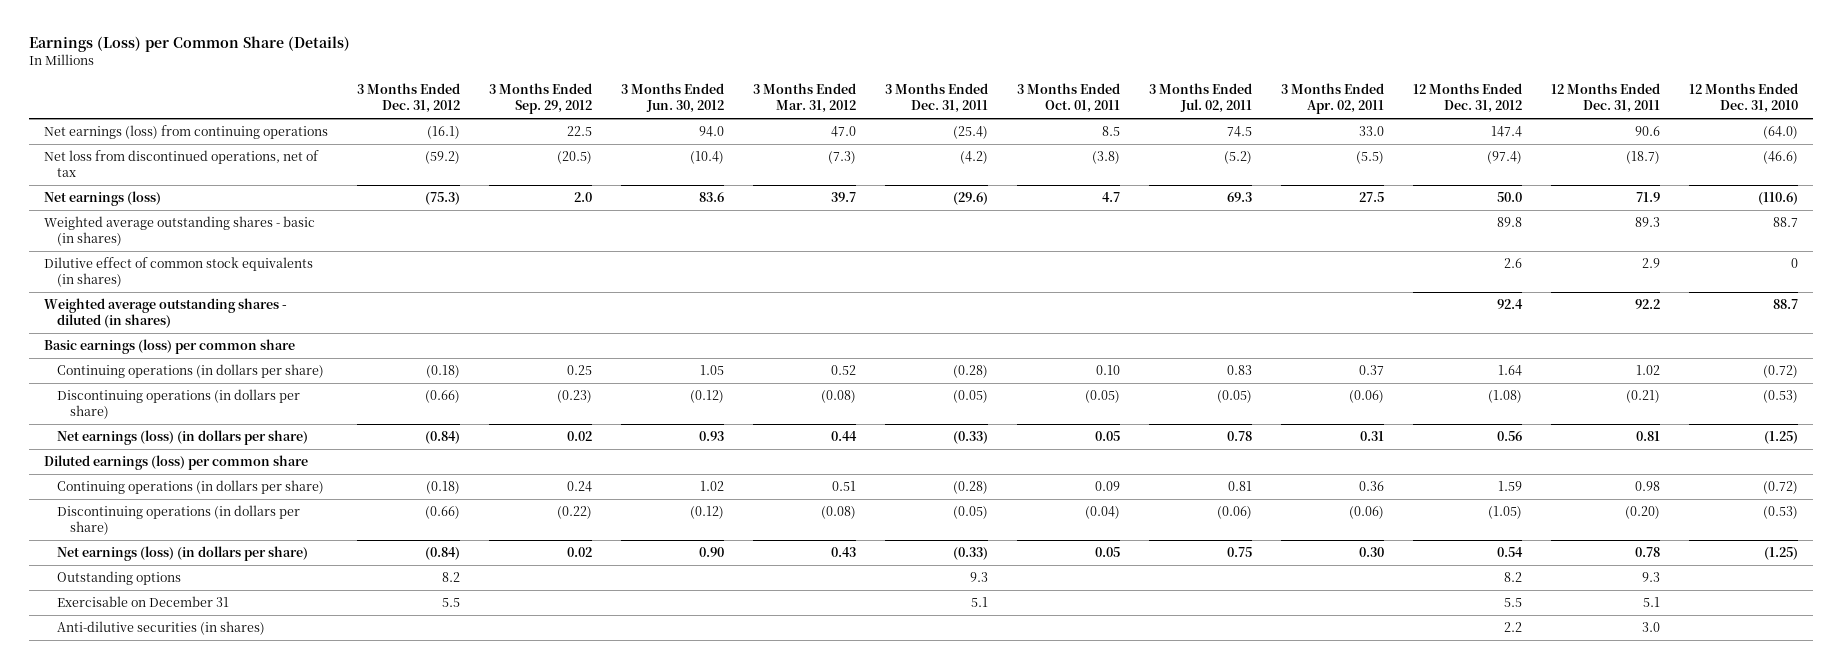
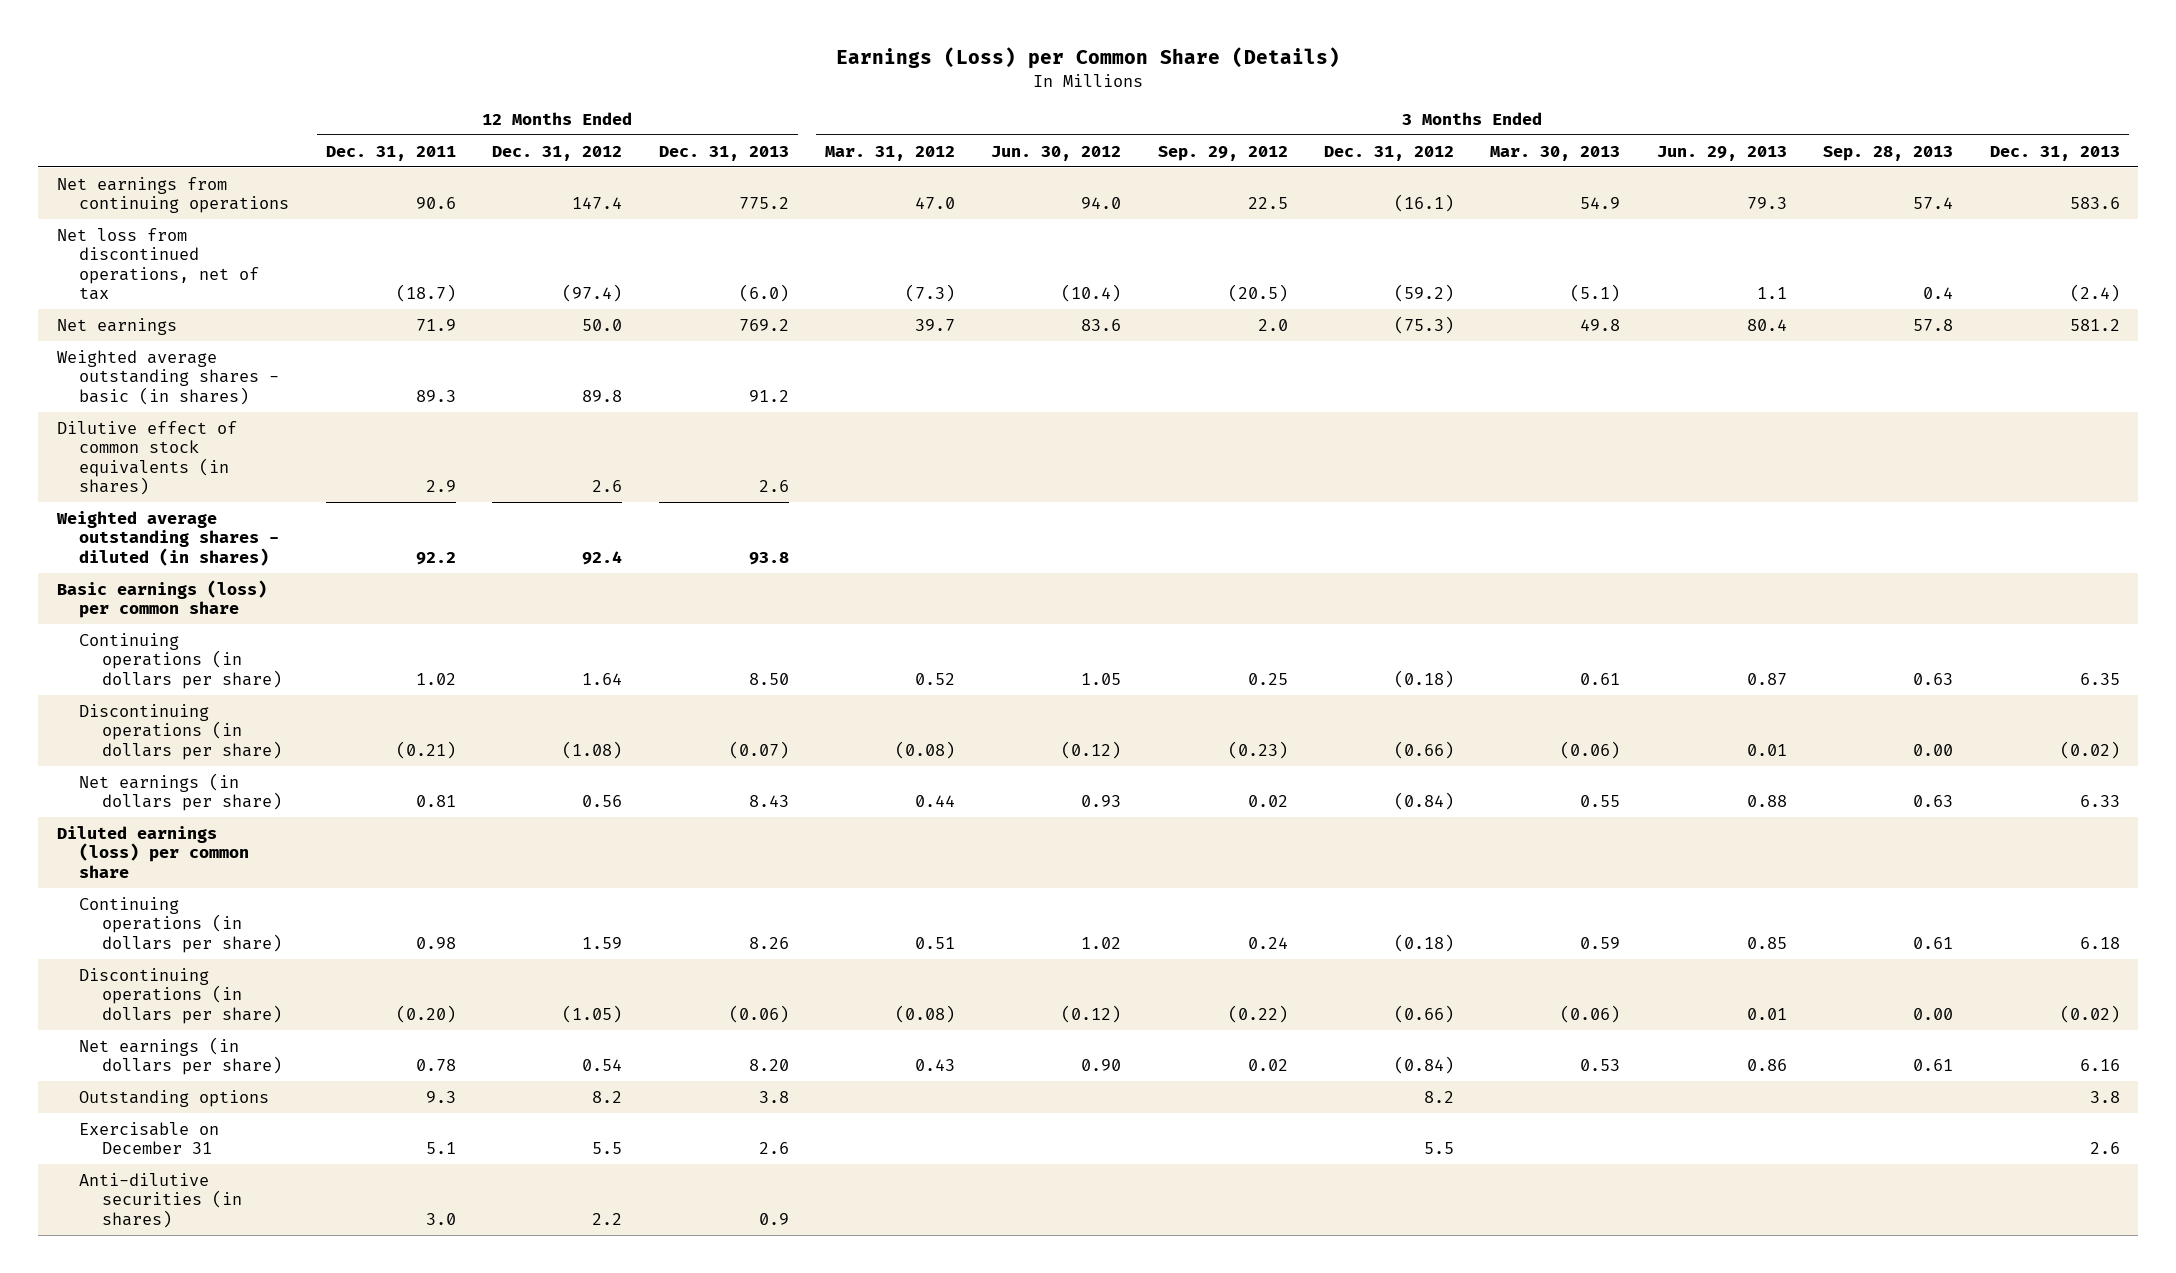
[884,83,988,113] 3 Months Ended Dec. 31, 2011 -> none
[1016,83,1120,113] 3 Months Ended Oct. 01, 2011 -> none
[1148,83,1252,113] 3 Months Ended Jul. 02, 2011 -> none
[1280,83,1384,114] 3 Months Ended Apr. 02, 2011 -> none
[1689,83,1799,113] 12 Months Ended Dec. 31, 2010 -> none
none -> [658,145,789,161] Dec. 31, 2013
none -> [1490,145,1621,161] Mar. 30, 2013
none -> [1656,145,1787,161] Jun. 29, 2013
none -> [1823,145,1954,161] Sep. 28, 2013
none -> [1989,145,2120,161] Dec. 31, 2013
[43,125,328,140] Net earnings (loss) from continuing operations -> [56,176,290,214] Net earnings from continuing operations
[43,191,161,207] Net earnings (loss) -> [56,317,177,335] Net earnings
[56,430,308,446] Net earnings (loss) (in dollars per share) -> [79,772,283,812] Net earnings (in dollars per share)
[56,546,308,562] Net earnings (loss) (in dollars per share) -> [79,1036,283,1076] Net earnings (in dollars per share)

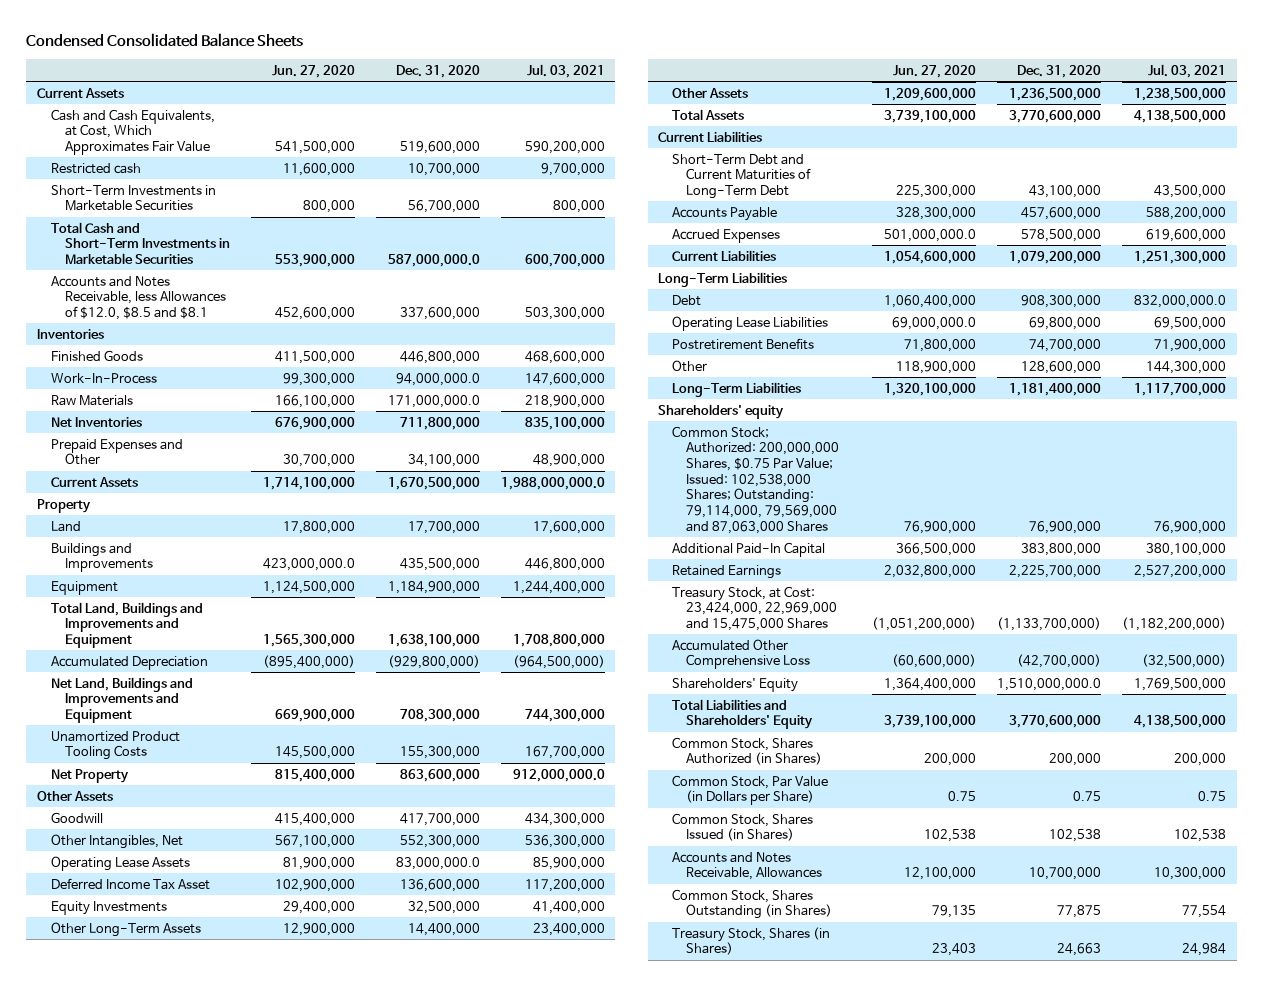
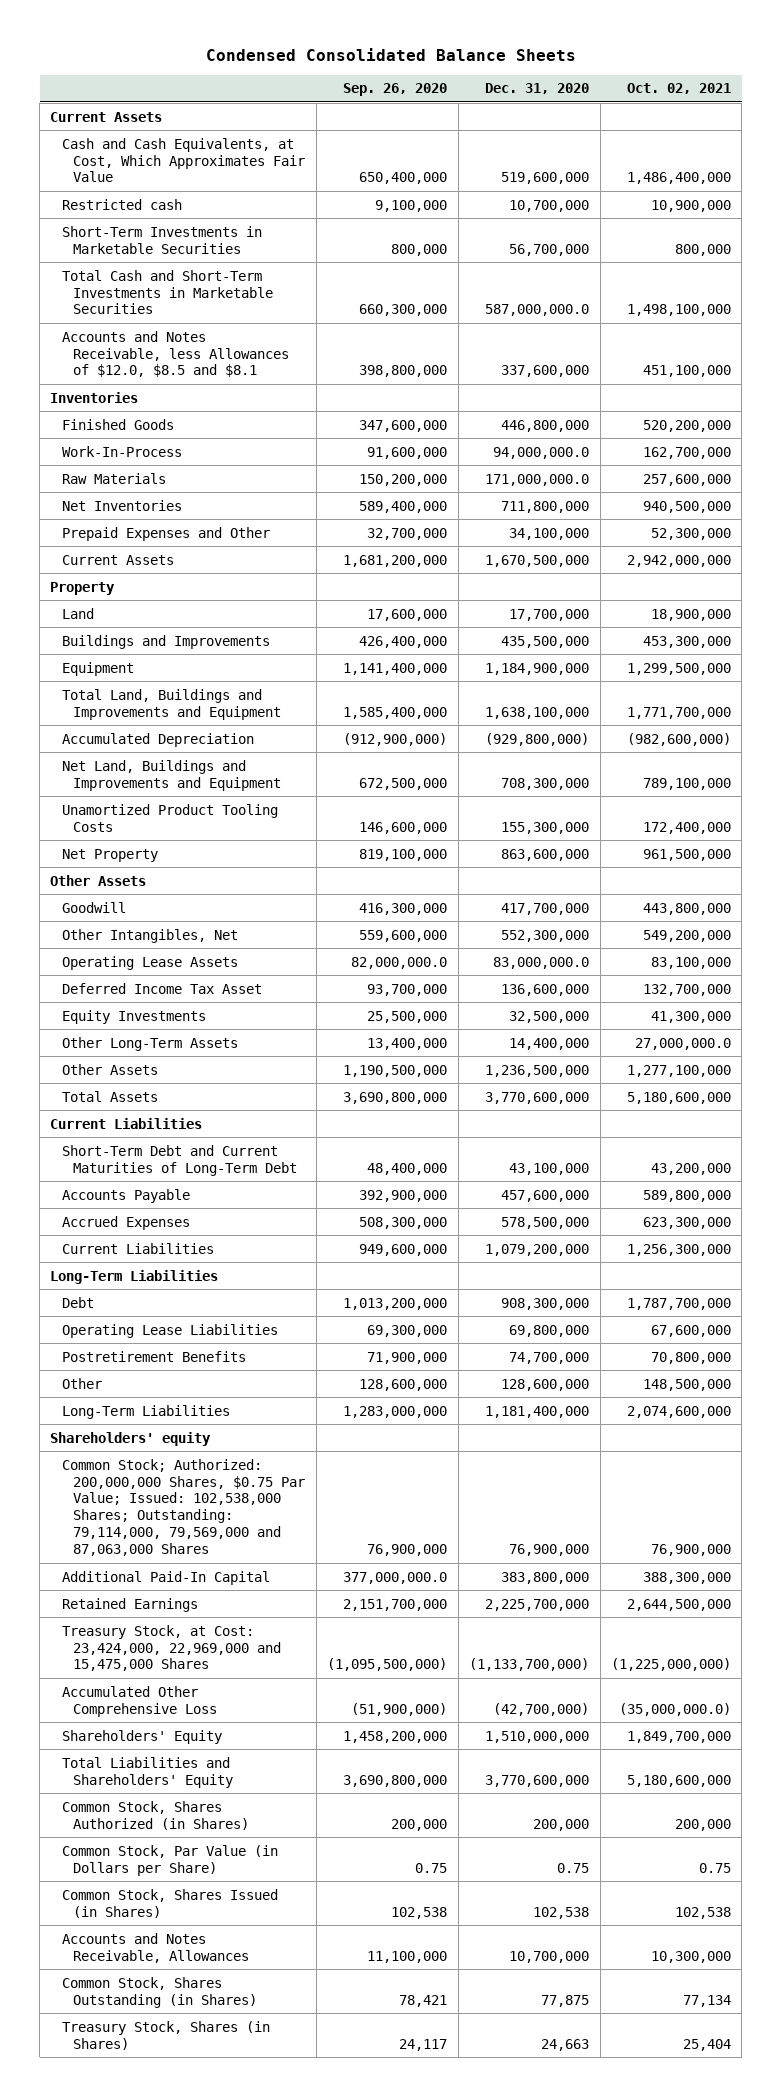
[271,65,355,79] Jun. 27, 2020 -> none
[526,64,605,79] Jul. 03, 2021 -> none
none -> [343,83,448,97] Sep. 26, 2020
none -> [626,83,731,95] Oct. 02, 2021
[997,677,1102,691] 1,510,000,000.0 -> [485,1730,590,1743] 1,510,000,000

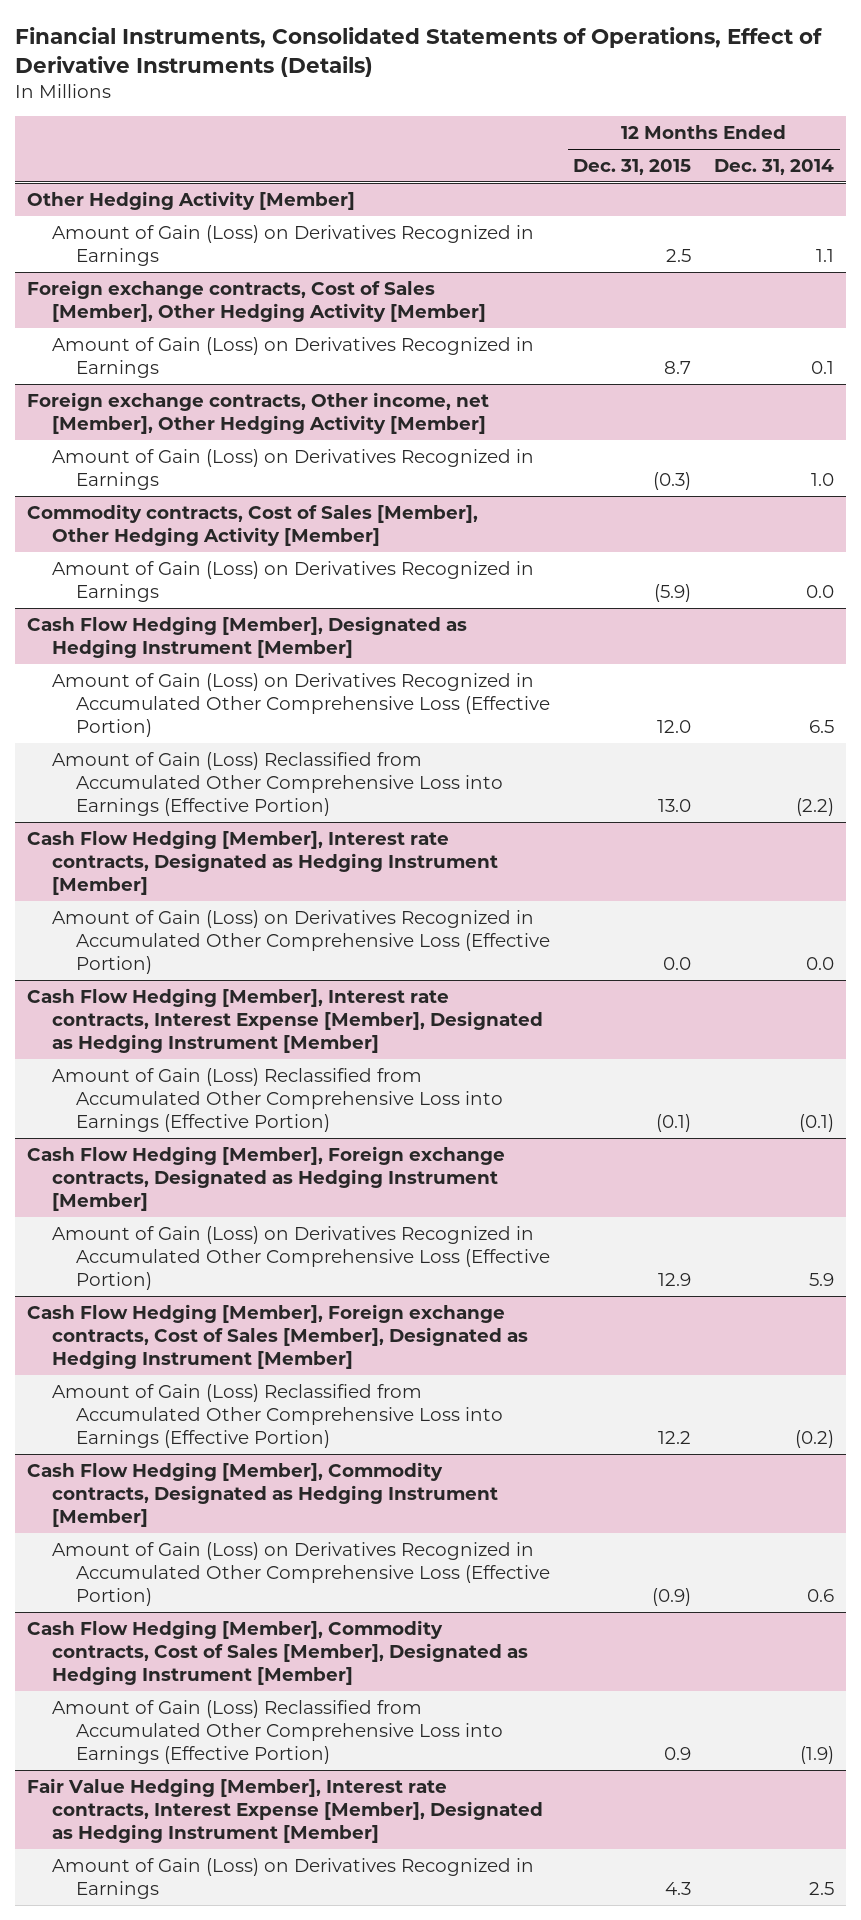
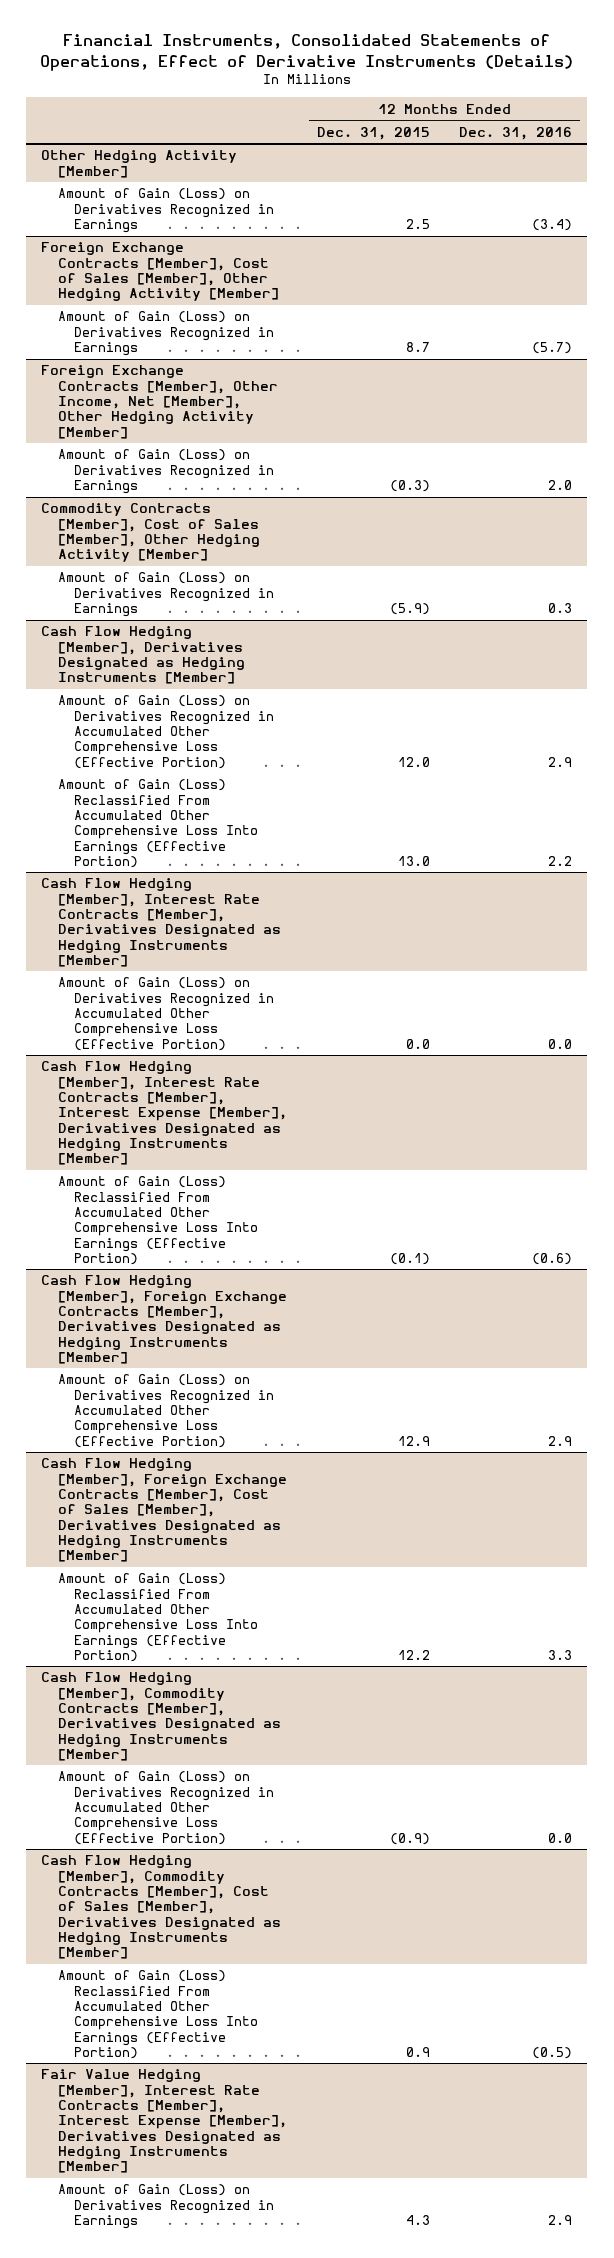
[714,159,835,176] Dec. 31, 2014 -> none
none -> [459,126,573,140] Dec. 31, 2016
[26,279,486,323] Foreign exchange contracts, Cost of Sales [Member], Other Hedging Activity [Member] -> [41,242,279,302] Foreign Exchange Contracts [Member], Cost of Sales [Member], Other Hedging Activity [Member]
[26,391,489,435] Foreign exchange contracts, Other income, net [Member], Other Hedging Activity [Member] -> [41,365,278,439] Foreign Exchange Contracts [Member], Other Income, Net [Member], Other Hedging Activity [Member]
[26,503,478,547] Commodity contracts, Cost of Sales [Member], Other Hedging Activity [Member] -> [41,503,260,563] Commodity Contracts [Member], Cost of Sales [Member], Other Hedging Activity [Member]
[26,615,467,659] Cash Flow Hedging [Member], Designated as Hedging Instrument [Member] -> [41,626,245,685] Cash Flow Hedging [Member], Derivatives Designated as Hedging Instruments [Member]
[51,751,504,817] Amount of Gain (Loss) Reclassified from Accumulated Other Comprehensive Loss into Earnings (Effective Portion) -> [57,779,259,868] Amount of Gain (Loss) Reclassified From Accumulated Other Comprehensive Loss Into Earnings (Effective Portion)
[26,829,498,896] Cash Flow Hedging [Member], Interest rate contracts, Designated as Hedging Instrument [Member] -> [41,878,281,967] Cash Flow Hedging [Member], Interest Rate Contracts [Member], Derivatives Designated as Hedging Instruments [Member]
[26,987,543,1054] Cash Flow Hedging [Member], Interest rate contracts, Interest Expense [Member], Designated as Hedging Instrument [Member] -> [41,1061,287,1166] Cash Flow Hedging [Member], Interest Rate Contracts [Member], Interest Expense [Member], Derivatives Designated as Hedging Instruments [Member]
[51,1067,504,1133] Amount of Gain (Loss) Reclassified from Accumulated Other Comprehensive Loss into Earnings (Effective Portion) -> [57,1176,259,1265] Amount of Gain (Loss) Reclassified From Accumulated Other Comprehensive Loss Into Earnings (Effective Portion)
[26,1145,505,1212] Cash Flow Hedging [Member], Foreign exchange contracts, Designated as Hedging Instrument [Member] -> [41,1275,287,1364] Cash Flow Hedging [Member], Foreign Exchange Contracts [Member], Derivatives Designated as Hedging Instruments [Member]
[26,1303,528,1370] Cash Flow Hedging [Member], Foreign exchange contracts, Cost of Sales [Member], Designated as Hedging Instrument [Member] -> [41,1458,287,1563] Cash Flow Hedging [Member], Foreign Exchange Contracts [Member], Cost of Sales [Member], Derivatives Designated as Hedging Instruments [Member]
[51,1383,504,1449] Amount of Gain (Loss) Reclassified from Accumulated Other Comprehensive Loss into Earnings (Effective Portion) -> [57,1573,259,1662] Amount of Gain (Loss) Reclassified From Accumulated Other Comprehensive Loss Into Earnings (Effective Portion)
[26,1461,498,1528] Cash Flow Hedging [Member], Commodity contracts, Designated as Hedging Instrument [Member] -> [41,1672,281,1761] Cash Flow Hedging [Member], Commodity Contracts [Member], Derivatives Designated as Hedging Instruments [Member]
[26,1619,528,1686] Cash Flow Hedging [Member], Commodity contracts, Cost of Sales [Member], Designated as Hedging Instrument [Member] -> [41,1855,281,1960] Cash Flow Hedging [Member], Commodity Contracts [Member], Cost of Sales [Member], Derivatives Designated as Hedging Instruments [Member]
[51,1699,504,1765] Amount of Gain (Loss) Reclassified from Accumulated Other Comprehensive Loss into Earnings (Effective Portion) -> [57,1970,259,2059] Amount of Gain (Loss) Reclassified From Accumulated Other Comprehensive Loss Into Earnings (Effective Portion)
[26,1777,543,1844] Fair Value Hedging [Member], Interest rate contracts, Interest Expense [Member], Designated as Hedging Instrument [Member] -> [41,2069,287,2174] Fair Value Hedging [Member], Interest Rate Contracts [Member], Interest Expense [Member], Derivatives Designated as Hedging Instruments [Member]

